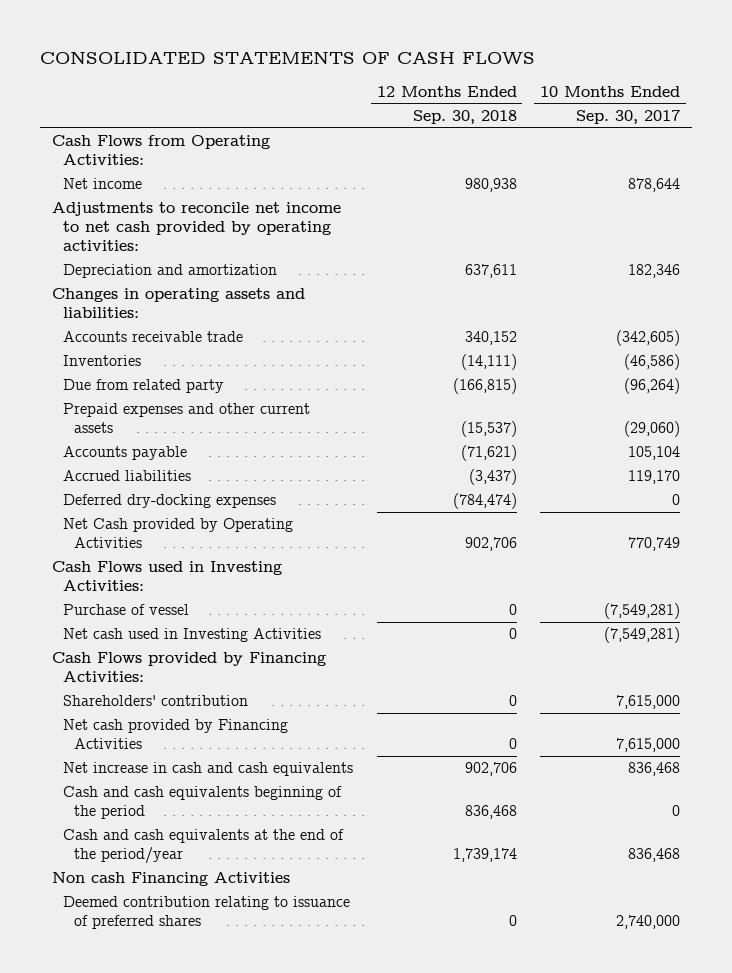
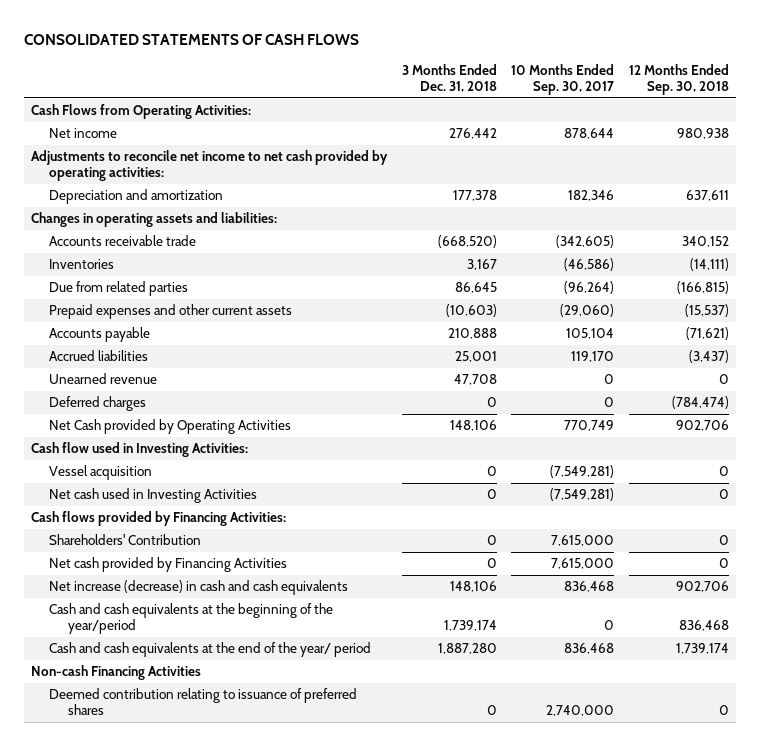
none -> [401,63,497,92] 3 Months Ended Dec. 31, 2018
[63,379,225,394] Due from related party -> [49,281,189,297] Due from related parties
none -> [49,373,158,385] Unearned revenue
[63,494,277,509] Deferred dry-docking expenses -> [49,396,147,412] Deferred charges
[51,561,282,592] Cash Flows used in Investing Activities: -> [30,442,248,458] Cash flow used in Investing Activities:
[63,604,190,616] Purchase of vessel -> [49,465,153,481] Vessel acquisition
[51,652,326,683] Cash Flows provided by Financing Activities: -> [30,511,286,527] Cash flows provided by Financing Activities:
[63,695,249,707] Shareholders' contribution -> [49,534,202,546] Shareholders' Contribution
[63,762,354,777] Net increase in cash and cash equivalents -> [49,580,349,596] Net increase (decrease) in cash and cash equivalents
[63,786,343,820] Cash and cash equivalents beginning of the period -> [49,603,334,635] Cash and cash equivalents at the beginning of the year/period
[63,829,345,865] Cash and cash equivalents at the end of the period/year -> [49,642,372,658] Cash and cash equivalents at the end of the year/ period
[51,872,290,887] Non cash Financing Activities -> [30,665,201,681] Non-cash Financing Activities

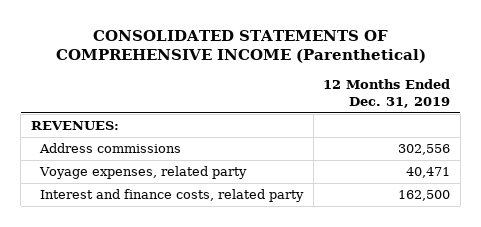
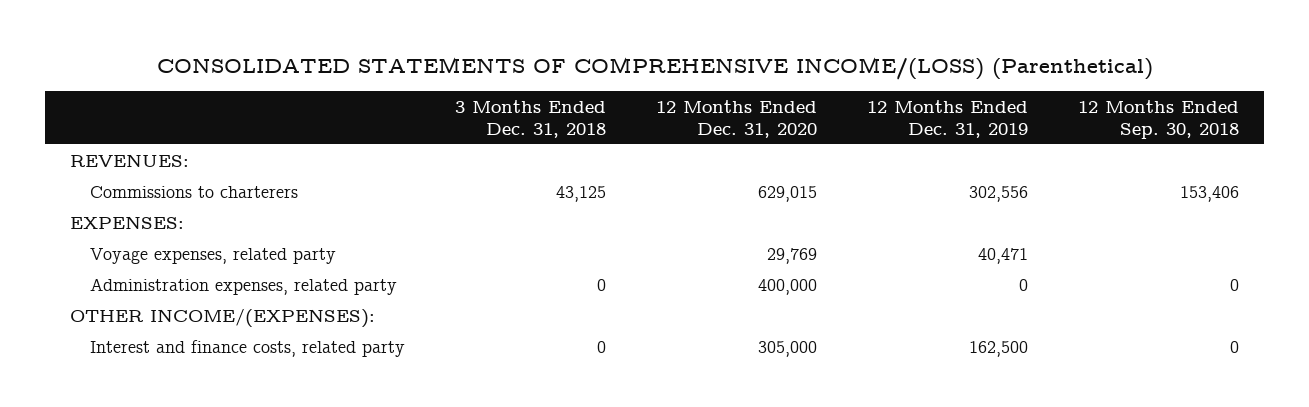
[55,29,426,64] CONSOLIDATED STATEMENTS OF COMPREHENSIVE INCOME (Parenthetical) -> [156,57,1153,81] CONSOLIDATED STATEMENTS OF COMPREHENSIVE INCOME/(LOSS) (Parenthetical)
none -> [454,99,606,138] 3 Months Ended Dec. 31, 2018
none -> [655,99,817,138] 12 Months Ended Dec. 31, 2020
none -> [1077,99,1239,139] 12 Months Ended Sep. 30, 2018
[39,143,182,154] Address commissions -> [89,185,298,198] Commissions to charterers
none -> [70,215,185,229] EXPENSES:
none -> [89,277,397,295] Administration expenses, related party
none -> [70,307,376,328] OTHER INCOME/(EXPENSES):

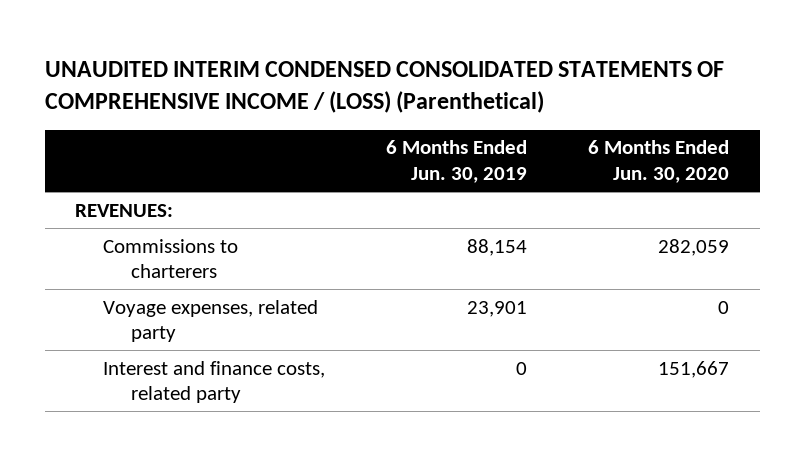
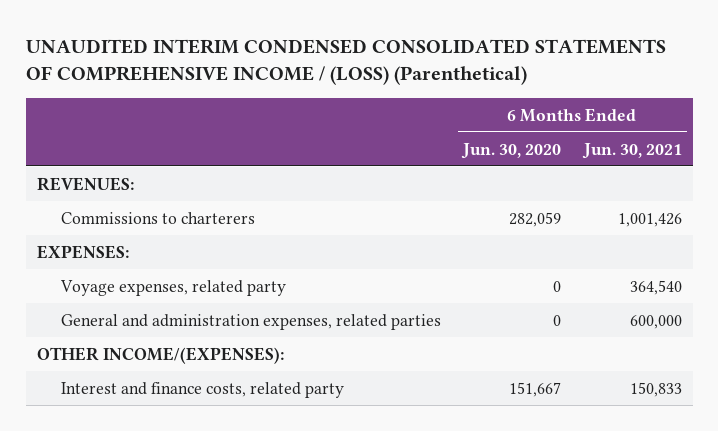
[386,140,528,184] 6 Months Ended Jun. 30, 2019 -> none
none -> [581,142,682,159] Jun. 30, 2021
none -> [36,244,129,259] EXPENSES:
none -> [61,313,442,330] General and administration expenses, related parties
none -> [36,346,284,364] OTHER INCOME/(EXPENSES):

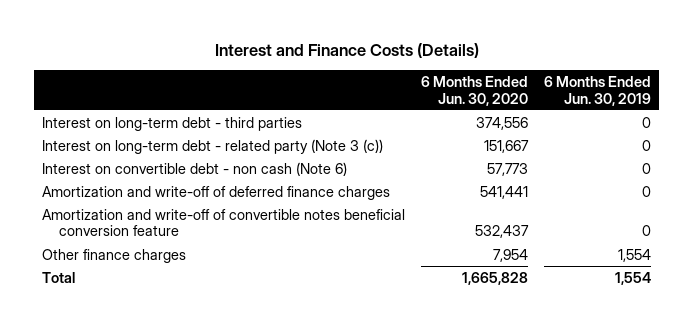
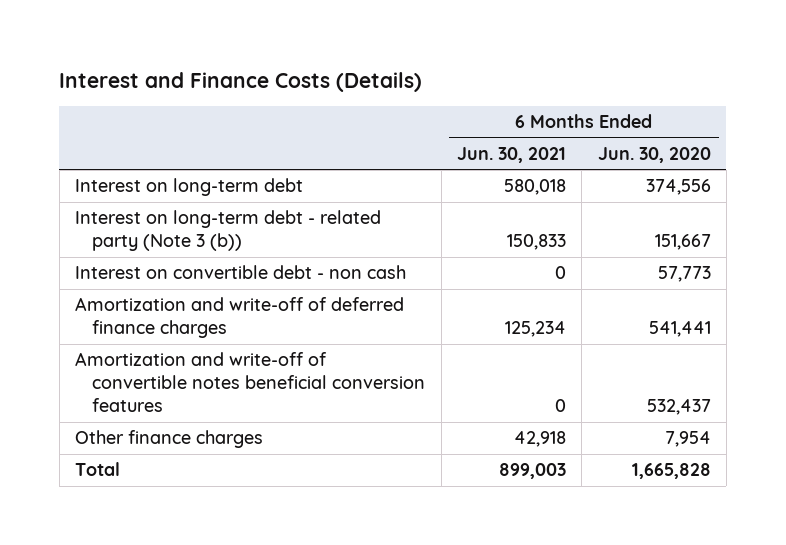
[544,76,652,106] 6 Months Ended Jun. 30, 2019 -> none
none -> [457,146,567,163] Jun. 30, 2021
[42,116,303,131] Interest on long-term debt - third parties -> [75,178,304,197] Interest on long-term debt
[42,138,384,154] Interest on long-term debt - related party (Note 3 (c)) -> [75,210,382,252] Interest on long-term debt - related party (Note 3 (b))
[42,161,348,176] Interest on convertible debt - non cash (Note 6) -> [75,265,407,280] Interest on convertible debt - non cash
[42,208,406,237] Amortization and write-off of convertible notes beneficial conversion feature -> [75,352,426,413] Amortization and write-off of convertible notes beneficial conversion features

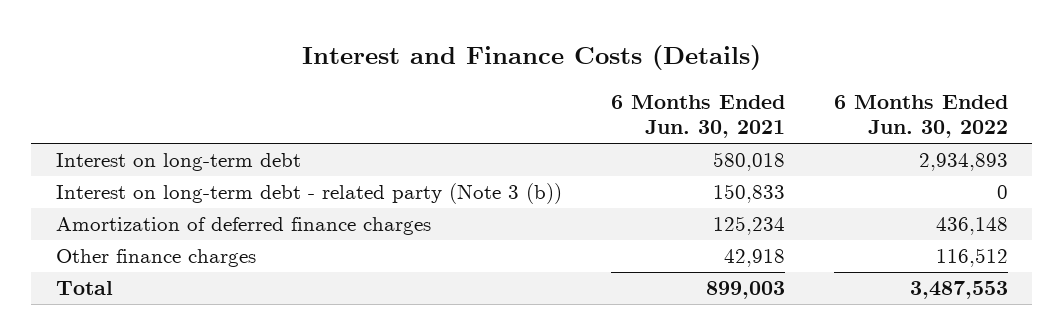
[597,146,711,163] Jun. 30, 2020 -> none
none -> [833,94,1008,139] 6 Months Ended Jun. 30, 2022
[75,265,407,280] Interest on convertible debt - non cash -> none
[75,352,426,413] Amortization and write-off of convertible notes beneficial conversion features -> none
[75,297,405,339] Amortization and write-off of deferred finance charges -> [55,217,431,236] Amortization of deferred finance charges

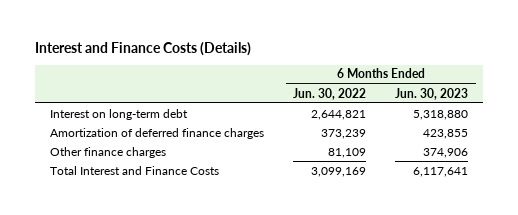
[610,94,785,139] 6 Months Ended Jun. 30, 2021 -> none
none -> [395,87,469,100] Jun. 30, 2023
[55,183,562,205] Interest on long-term debt - related party (Note 3 (b)) -> none
[918,153,1008,172] 2,934,893 -> [310,109,366,120] 2,644,821
[935,217,1008,236] 436,148 -> [320,128,366,139] 373,239
[935,248,1008,268] 116,512 -> [327,147,366,158] 81,109
[55,281,113,296] Total -> [49,165,219,175] Total Interest and Finance Costs
[909,281,1008,300] 3,487,553 -> [310,166,366,177] 3,099,169

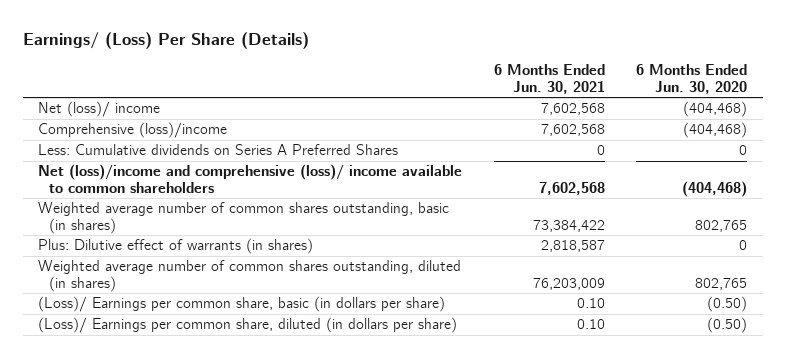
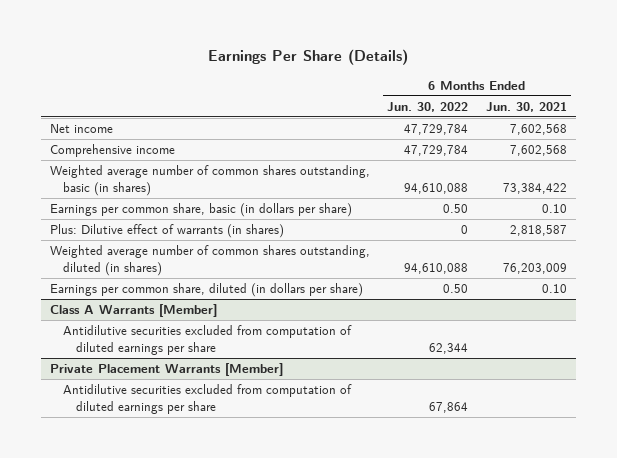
[22,32,309,50] Earnings/ (Loss) Per Share (Details) -> [208,49,409,66] Earnings Per Share (Details)
[635,64,747,94] 6 Months Ended Jun. 30, 2020 -> none
none -> [387,101,469,112] Jun. 30, 2022
[38,144,399,156] Less: Cumulative dividends on Series A Preferred Shares -> none
[38,164,463,194] Net (loss)/income and comprehensive (loss)/ income available to common shareholders -> none
[38,101,161,118] Net (loss)/ income -> [49,124,113,134] Net income
[38,122,228,139] Comprehensive (loss)/income -> [49,144,175,158] Comprehensive income
none -> [49,203,352,218] Earnings per common share, basic (in dollars per share)
[38,296,446,313] (Loss)/ Earnings per common share, basic (in dollars per share) -> none
[38,317,458,334] (Loss)/ Earnings per common share, diluted (in dollars per share) -> [49,283,363,298] Earnings per common share, diluted (in dollars per share)
none -> [49,304,217,318] Class A Warrants [Member]
none -> [62,325,352,355] Antidilutive securities excluded from computation of diluted earnings per share
none -> [49,363,283,377] Private Placement Warrants [Member]
none -> [62,384,352,414] Antidilutive securities excluded from computation of diluted earnings per share

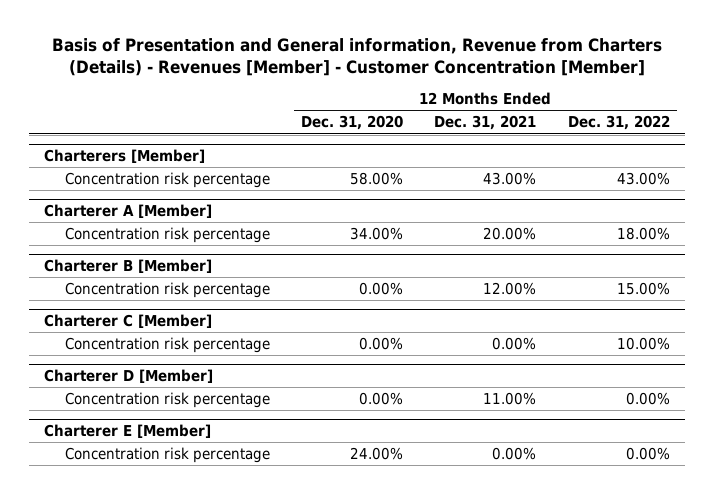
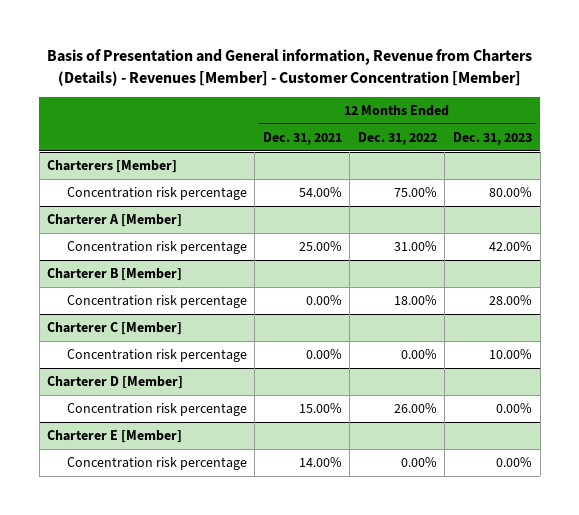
[301,115,404,131] Dec. 31, 2020 -> none
none -> [452,131,532,145] Dec. 31, 2023
[483,171,537,185] 43.00% -> [298,187,342,198] 54.00%
[616,171,670,185] 43.00% -> [393,187,437,198] 75.00%
[483,226,537,240] 20.00% -> [298,241,342,252] 25.00%
[616,226,670,240] 18.00% -> [393,241,437,252] 31.00%
[483,281,537,295] 12.00% -> [305,295,342,306] 0.00%
[616,281,670,295] 15.00% -> [393,295,437,306] 18.00%
[616,336,670,350] 10.00% -> [400,349,437,360] 0.00%
[483,391,537,405] 11.00% -> [298,403,342,414] 15.00%
[625,391,670,405] 0.00% -> [393,403,437,414] 26.00%
[492,446,537,460] 0.00% -> [298,457,342,468] 14.00%

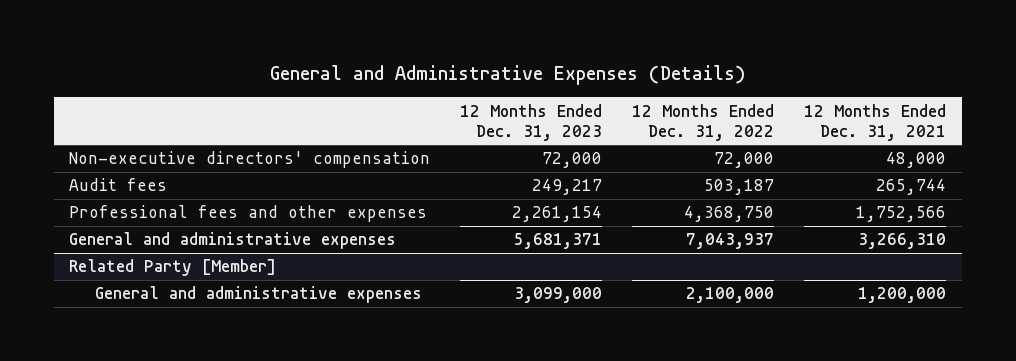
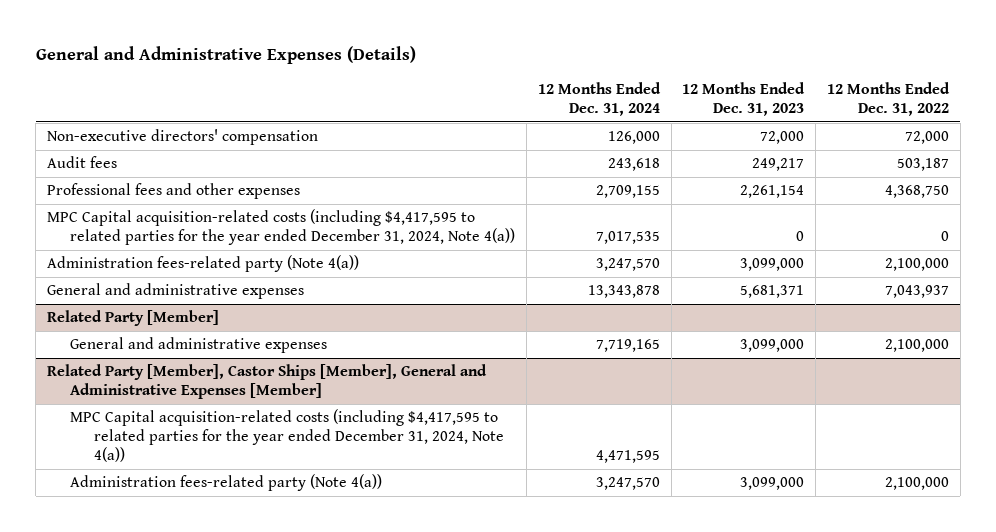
[804,103,947,141] 12 Months Ended Dec. 31, 2021 -> none
none -> [537,81,661,116] 12 Months Ended Dec. 31, 2024
none -> [47,209,516,246] MPC Capital acquisition-related costs (including $4,417,595 to related parties for the year ended December 31, 2024, Note 4(a))
none -> [47,255,360,273] Administration fees-related party (Note 4(a))
none -> [47,364,488,400] Related Party [Member], Castor Ships [Member], General and Administrative Expenses [Member]
none -> [70,409,504,463] MPC Capital acquisition-related costs (including $4,417,595 to related parties for the year ended December 31, 2024, Note 4(a))
none -> [70,474,383,492] Administration fees-related party (Note 4(a))

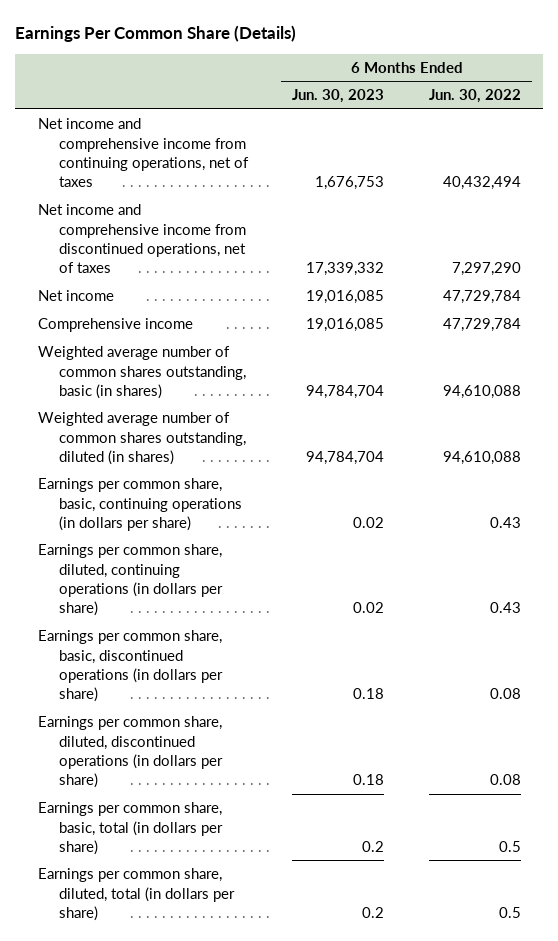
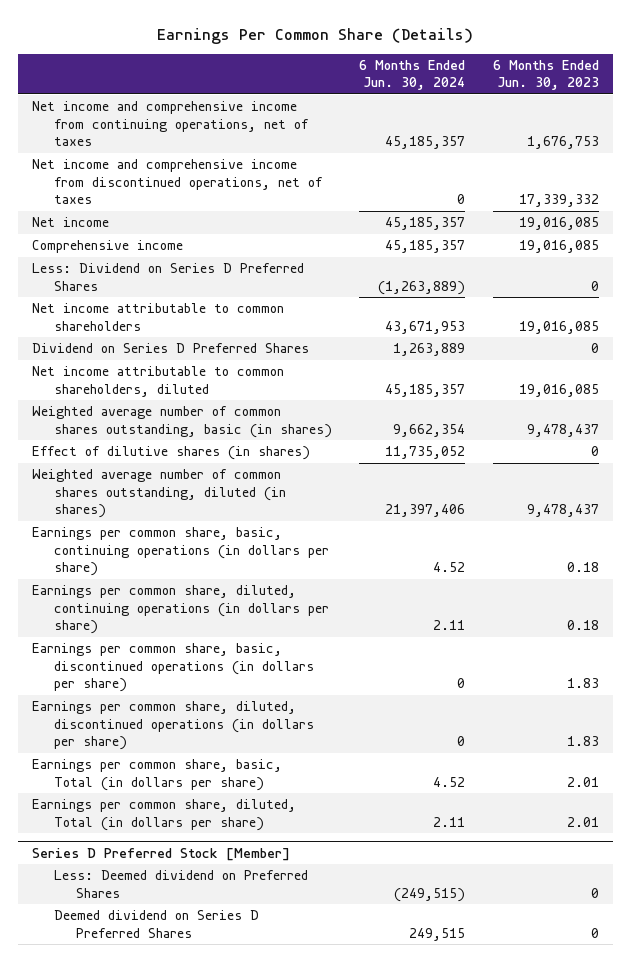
[428,89,521,104] Jun. 30, 2022 -> none
none -> [359,59,466,91] 6 Months Ended Jun. 30, 2024
none -> [31,263,304,291] Less: Dividend on Series D Preferred Shares
none -> [31,303,284,331] Net income attributable to common shareholders
none -> [31,343,309,354] Dividend on Series D Preferred Shares
none -> [31,366,284,397] Net income attributable to common shareholders, diluted
[306,385,385,400] 94,784,704 -> [527,423,600,437] 9,478,437
none -> [31,446,310,461] Effect of dilutive shares (in shares)
[306,451,385,466] 94,784,704 -> [527,504,600,518] 9,478,437
[353,517,385,529] 0.02 -> [567,562,600,573] 0.18
[353,602,385,614] 0.02 -> [567,620,600,631] 0.18
[353,688,385,700] 0.18 -> [567,678,600,689] 1.83
[353,774,385,786] 0.18 -> [567,736,600,747] 1.83
[37,802,224,856] Earnings per common share, basic, total (in dollars per share) -> [31,759,282,791] Earnings per common share, basic, Total (in dollars per share)
[362,841,385,853] 0.2 -> [567,776,600,787] 2.01
[37,868,236,922] Earnings per common share, diluted, total (in dollars per share) -> [31,799,296,831] Earnings per common share, diluted, Total (in dollars per share)
[362,907,385,919] 0.2 -> [567,816,600,827] 2.01
none -> [31,847,290,861] Series D Preferred Stock [Member]
none -> [53,870,308,898] Less: Deemed dividend on Preferred Shares
none -> [53,910,259,938] Deemed dividend on Series D Preferred Shares

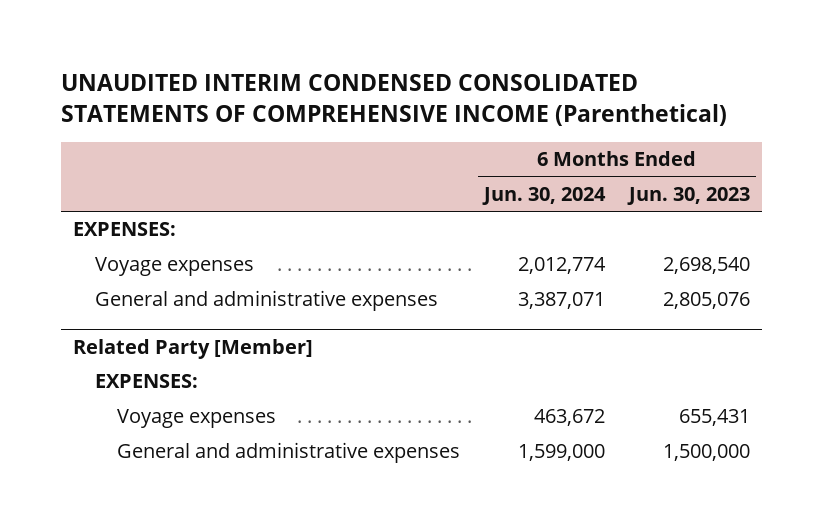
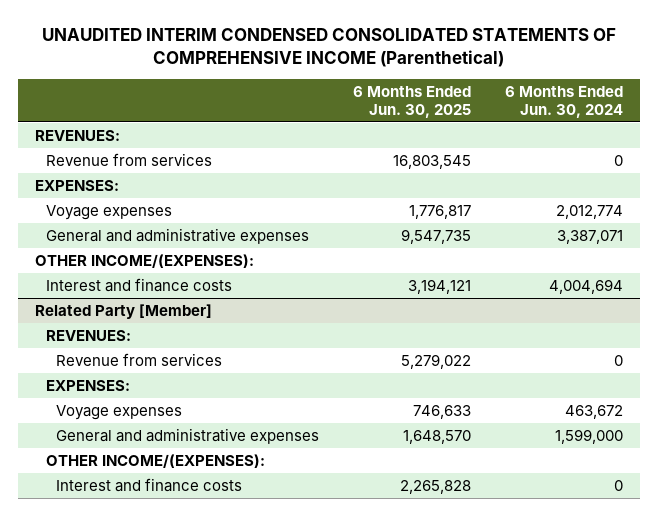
[627,187,751,206] Jun. 30, 2023 -> none
none -> [353,85,472,118] 6 Months Ended Jun. 30, 2025
none -> [35,129,121,141] REVENUES:
none -> [45,152,212,166] Revenue from services
none -> [35,253,255,268] OTHER INCOME/(EXPENSES):
none -> [45,277,232,292] Interest and finance costs
none -> [45,329,131,341] REVENUES:
none -> [56,352,223,366] Revenue from services
none -> [45,453,265,468] OTHER INCOME/(EXPENSES):
none -> [56,477,243,492] Interest and finance costs

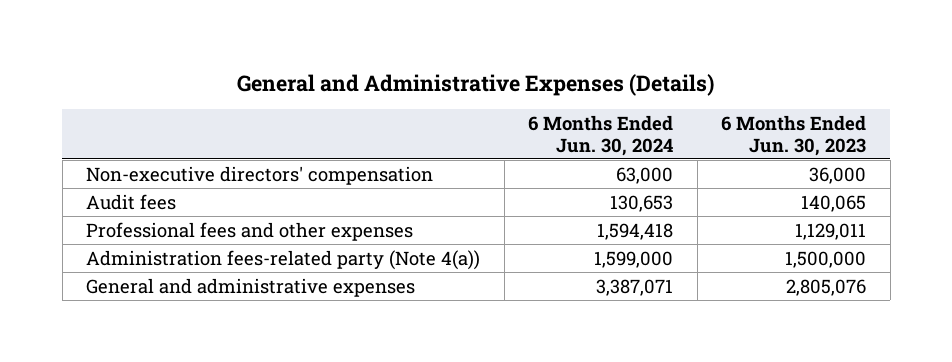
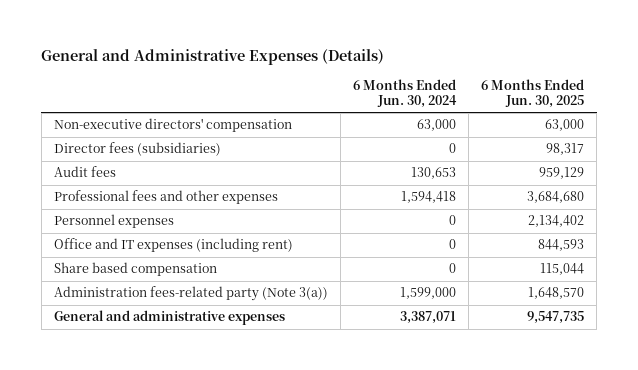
[721,114,867,156] 6 Months Ended Jun. 30, 2023 -> none
none -> [481,78,585,109] 6 Months Ended Jun. 30, 2025
none -> [53,142,221,157] Director fees (subsidiaries)
none -> [53,214,174,229] Personnel expenses
none -> [53,238,293,253] Office and IT expenses (including rent)
none -> [53,262,217,277] Share based compensation
[86,249,481,270] Administration fees-related party (Note 4(a)) -> [53,286,328,302] Administration fees-related party (Note 3(a))

